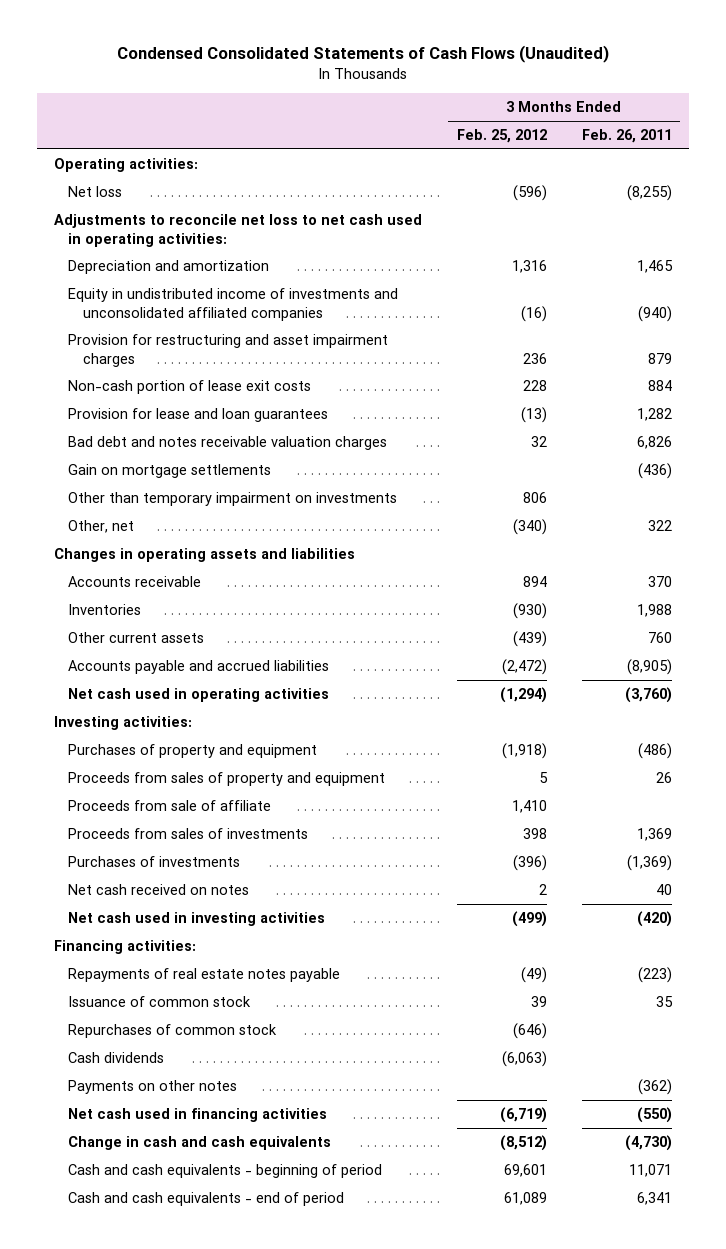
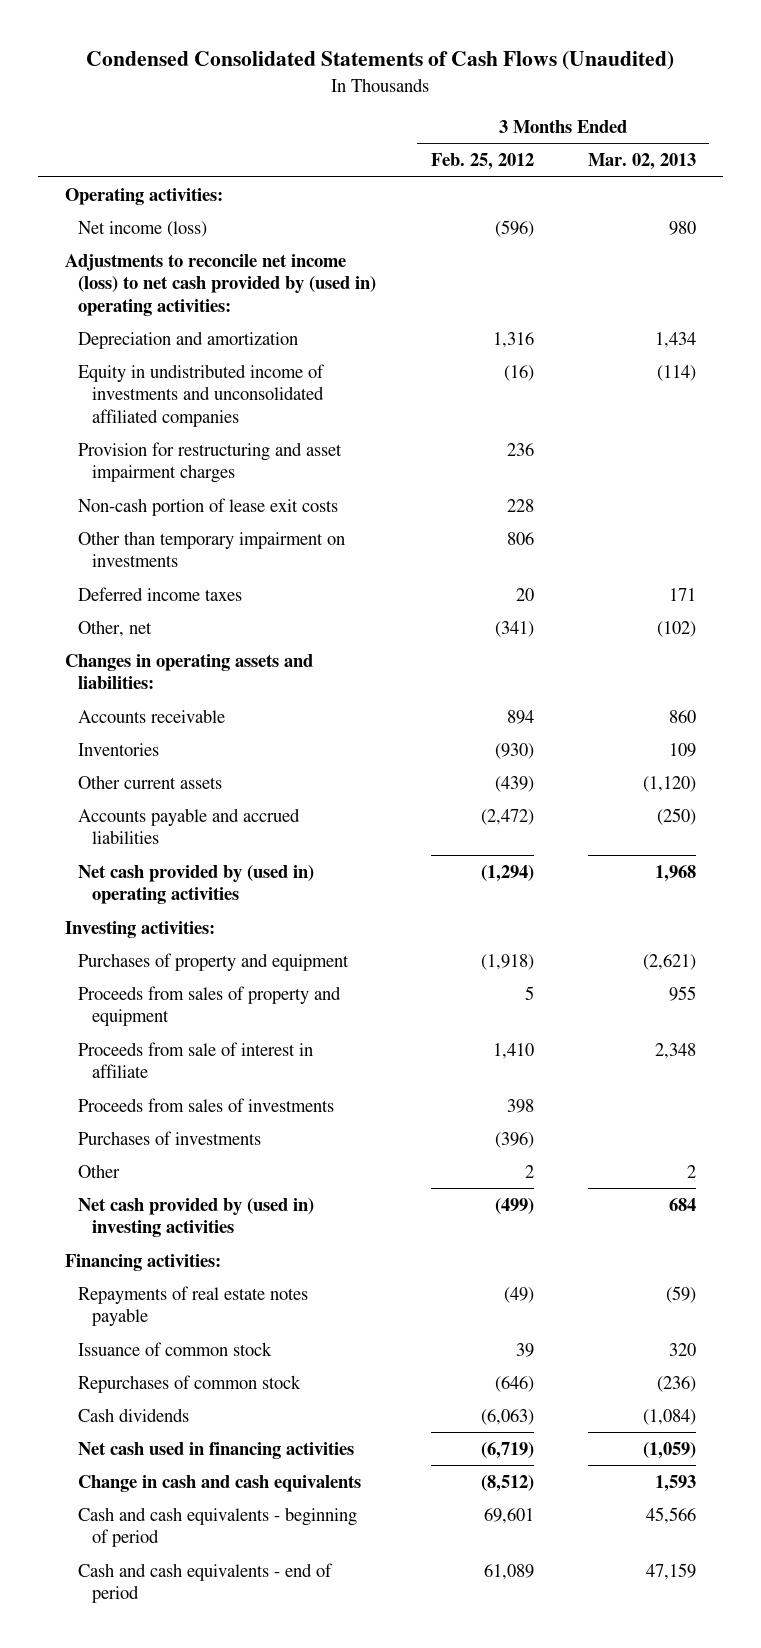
[581,129,672,144] Feb. 26, 2011 -> none
none -> [587,153,696,171] Mar. 02, 2013
[68,186,123,198] Net loss -> [78,220,208,237] Net income (loss)
[54,214,423,247] Adjustments to reconcile net loss to net cash used in operating activities: -> [64,253,377,317] Adjustments to reconcile net income (loss) to net cash provided by (used in) operating activities:
[68,408,329,423] Provision for lease and loan guarantees -> none
[68,436,388,451] Bad debt and notes receivable valuation charges -> none
[68,464,272,479] Gain on mortgage settlements -> none
none -> [78,586,243,601] Deferred income taxes
[512,519,547,536] (340) -> [494,620,534,637] (341)
[54,548,356,563] Changes in operating assets and liabilities -> [64,653,313,690] Changes in operating assets and liabilities:
[68,688,330,703] Net cash used in operating activities -> [78,864,315,905] Net cash provided by (used in) operating activities
[68,800,272,812] Proceeds from sale of affiliate -> [78,1041,314,1079] Proceeds from sale of interest in affiliate
[68,884,250,896] Net cash received on notes -> none
none -> [78,1163,121,1178] Other
[68,912,326,927] Net cash used in investing activities -> [78,1197,315,1238] Net cash provided by (used in) investing activities
[68,1080,238,1095] Payments on other notes -> none

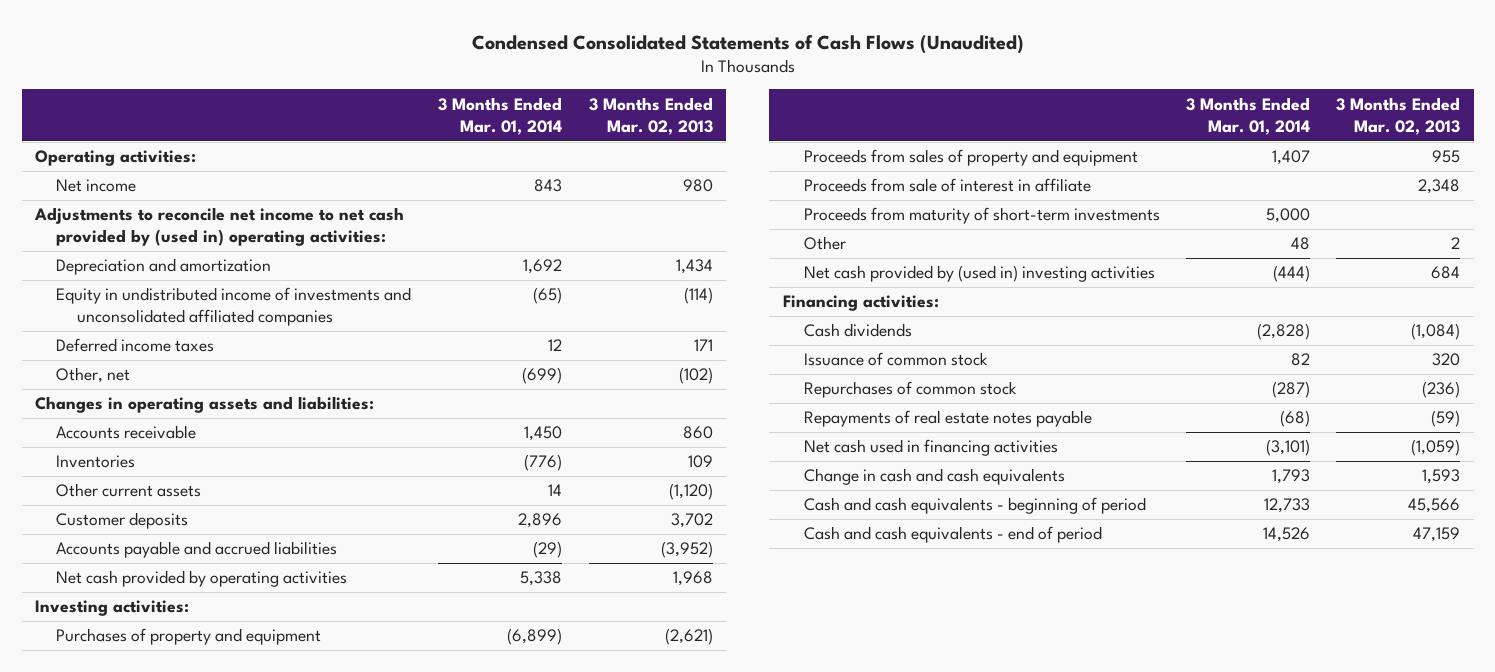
[430,153,534,171] Feb. 25, 2012 -> none
none -> [438,96,563,135] 3 Months Ended Mar. 01, 2014
[78,220,208,237] Net income (loss) -> [56,179,137,193] Net income
[64,253,377,317] Adjustments to reconcile net income (loss) to net cash provided by (used in) operating activities: -> [33,207,404,247] Adjustments to reconcile net income to net cash provided by (used in) operating activities:
[78,441,343,484] Provision for restructuring and asset impairment charges -> none
[78,497,339,516] Non-cash portion of lease exit costs -> none
[78,530,346,568] Other than temporary impairment on investments -> none
none -> [56,512,189,530] Customer deposits
[656,807,696,825] (250) -> [660,541,713,559] (3,952)
[78,864,315,905] Net cash provided by (used in) operating activities -> [56,570,348,588] Net cash provided by operating activities
[78,1130,262,1145] Purchases of investments -> none
[78,1097,335,1112] Proceeds from sales of investments -> [803,207,1160,225] Proceeds from maturity of short-term investments
[78,1407,190,1422] Cash dividends -> [803,323,912,338] Cash dividends
[78,1285,309,1327] Repayments of real estate notes payable -> [803,410,1092,428] Repayments of real estate notes payable

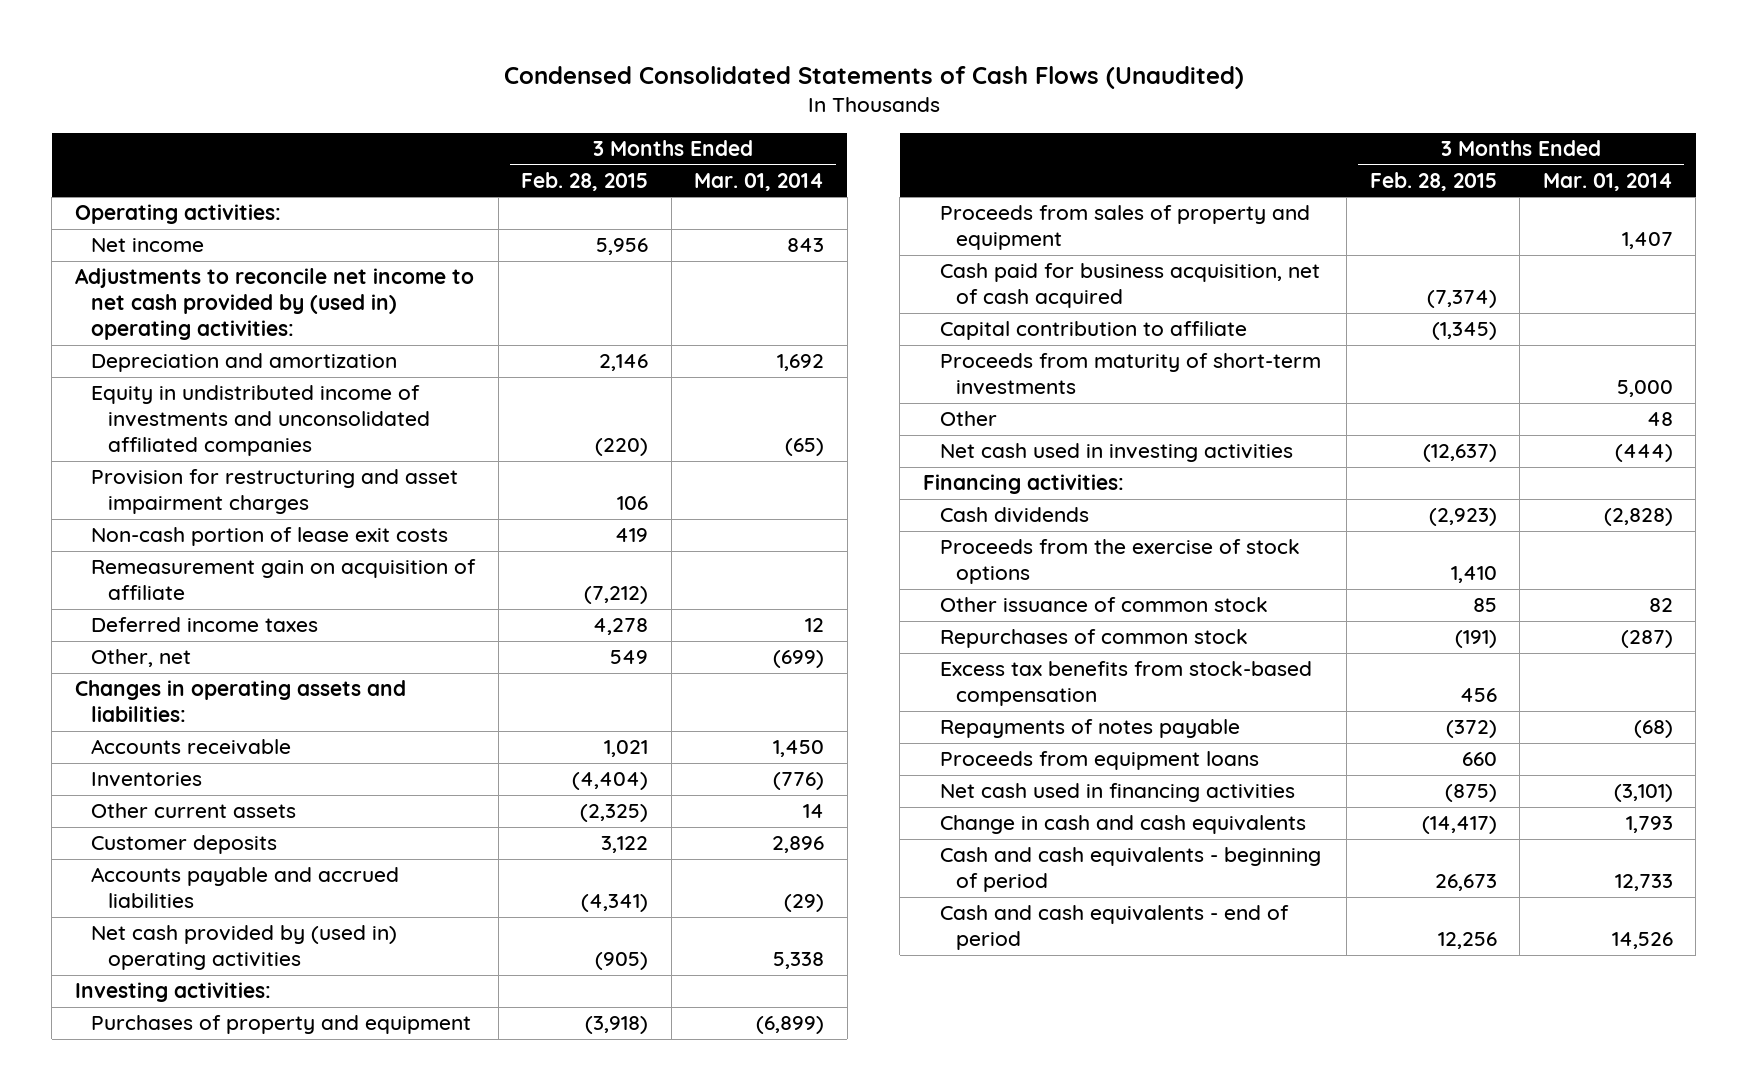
[588,96,713,135] 3 Months Ended Mar. 02, 2013 -> none
none -> [521,172,649,192] Feb. 28, 2015
none -> [91,469,459,515] Provision for restructuring and asset impairment charges
none -> [91,527,449,547] Non-cash portion of lease exit costs
none -> [91,559,477,601] Remeasurement gain on acquisition of affiliate
[56,570,348,588] Net cash provided by operating activities -> [91,925,398,971] Net cash provided by (used in) operating activities
[803,178,1091,193] Proceeds from sale of interest in affiliate -> none
none -> [939,263,1320,309] Cash paid for business acquisition, net of cash acquired
none -> [939,321,1247,341] Capital contribution to affiliate
[803,265,1155,283] Net cash provided by (used in) investing activities -> [939,443,1293,463] Net cash used in investing activities
none -> [939,539,1300,585] Proceeds from the exercise of stock options
[803,352,988,367] Issuance of common stock -> [939,597,1268,613] Other issuance of common stock
none -> [939,661,1312,707] Excess tax benefits from stock-based compensation
[803,410,1092,428] Repayments of real estate notes payable -> [939,719,1240,739] Repayments of notes payable
none -> [939,751,1259,771] Proceeds from equipment loans

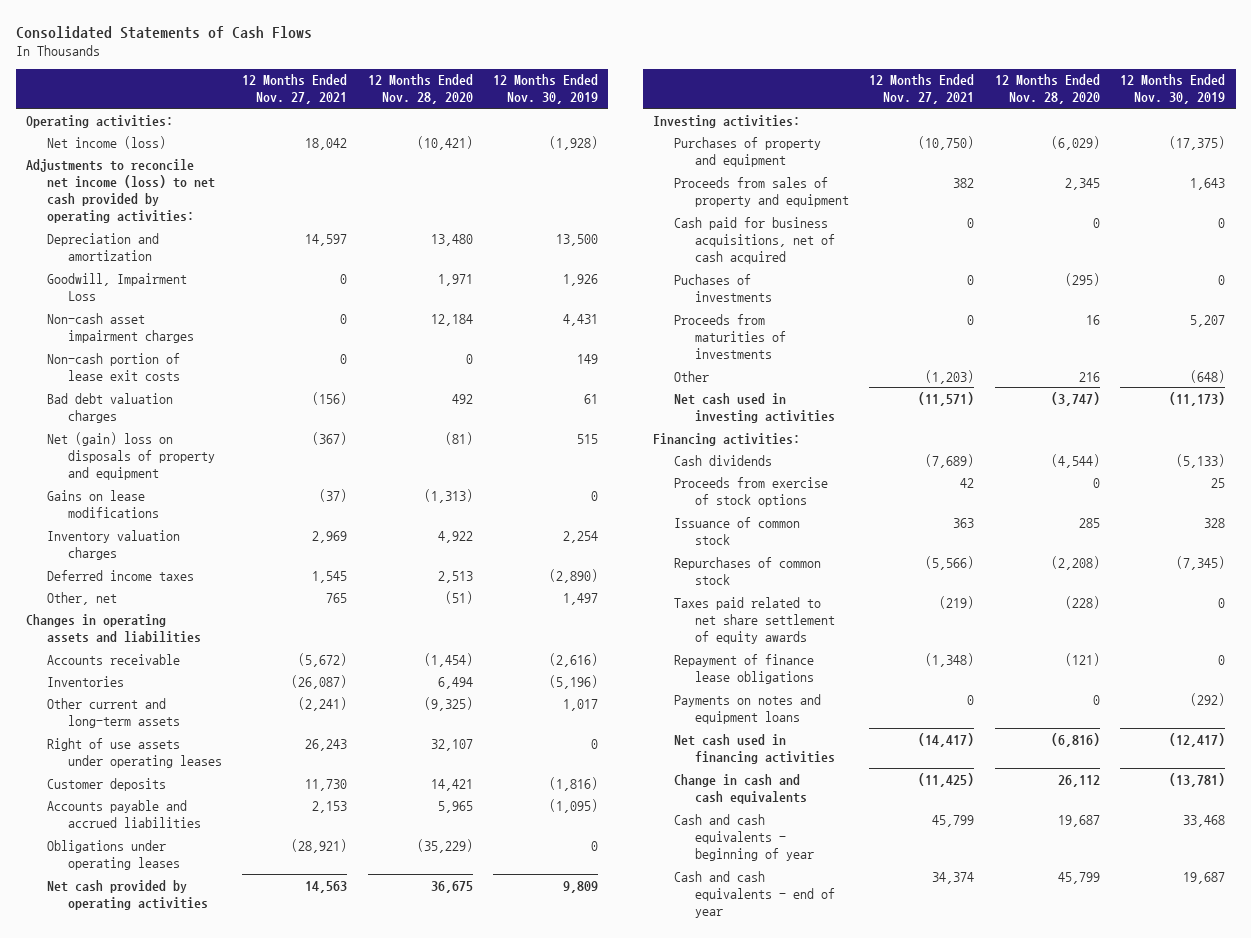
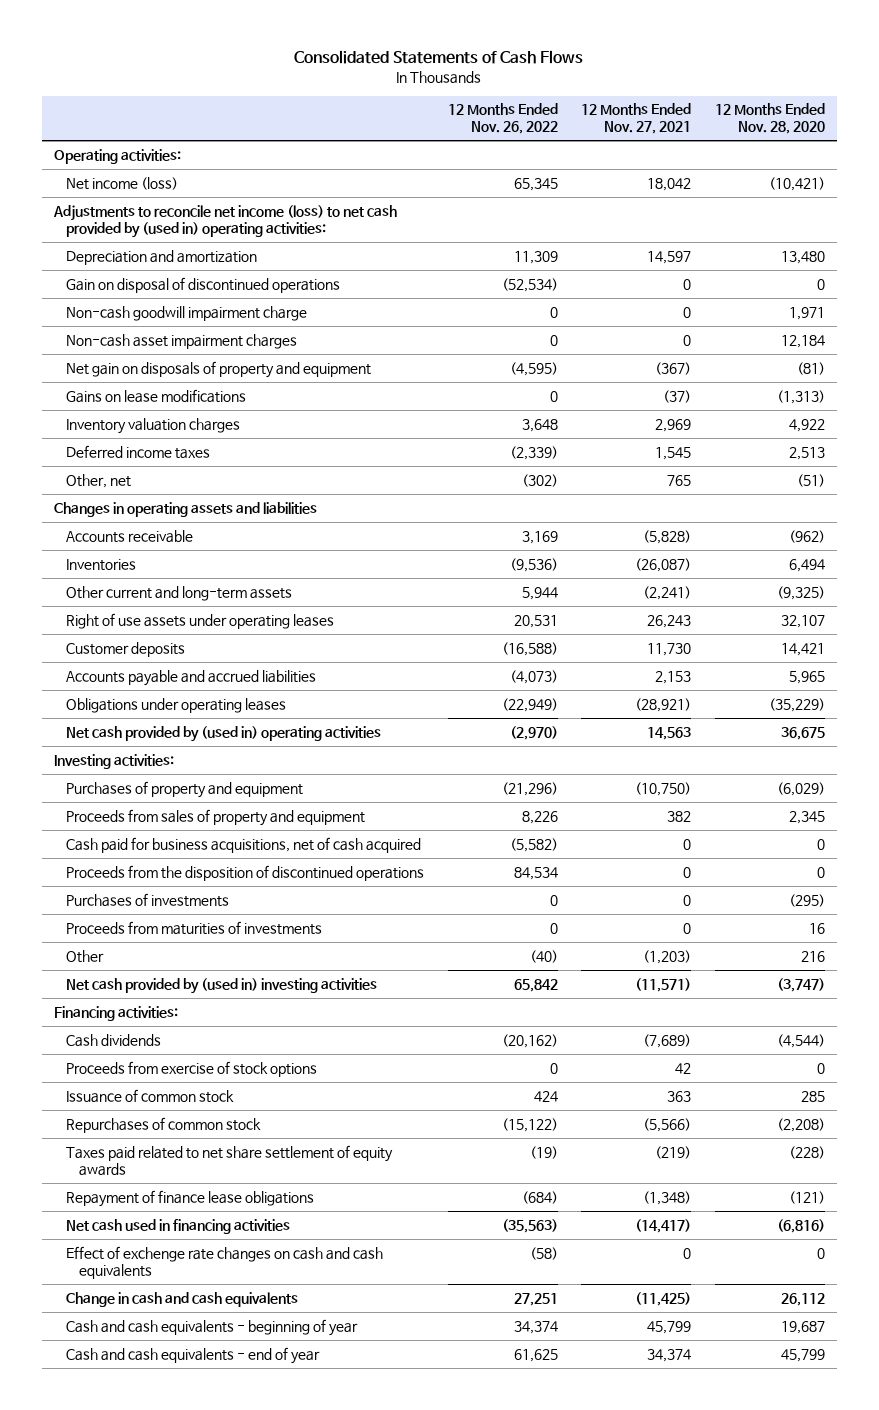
[493,74,599,105] 12 Months Ended Nov. 30, 2019 -> none
none -> [447,103,558,135] 12 Months Ended Nov. 26, 2022
[25,158,215,223] Adjustments to reconcile net income (loss) to net cash provided by operating activities: -> [52,204,397,238] Adjustments to reconcile net income (loss) to net cash provided by (used in) operating activities:
none -> [66,276,341,293] Gain on disposal of discontinued operations
[46,272,187,301] Goodwill, Impairment Loss -> [66,305,308,321] Non-cash goodwill impairment charge
[46,352,180,381] Non-cash portion of lease exit costs -> none
[46,392,173,423] Bad debt valuation charges -> none
[46,431,215,480] Net (gain) loss on disposals of property and equipment -> [66,360,372,378] Net gain on disposals of property and equipment
[298,652,348,667] (5,672) -> [643,529,692,544] (5,828)
[423,652,473,667] (1,454) -> [789,529,826,543] (962)
[46,879,208,910] Net cash provided by operating activities -> [66,725,382,742] Net cash provided by (used in) operating activities
none -> [66,864,425,881] Proceeds from the disposition of discontinued operations
[673,273,772,302] Puchases of investments -> [66,892,230,907] Purchases of investments
[673,392,835,423] Net cash used in investing activities -> [66,977,378,994] Net cash provided by (used in) investing activities
[673,693,821,724] Payments on notes and equipment loans -> none
none -> [66,1245,384,1279] Effect of exchenge rate changes on cash and cash equivalents

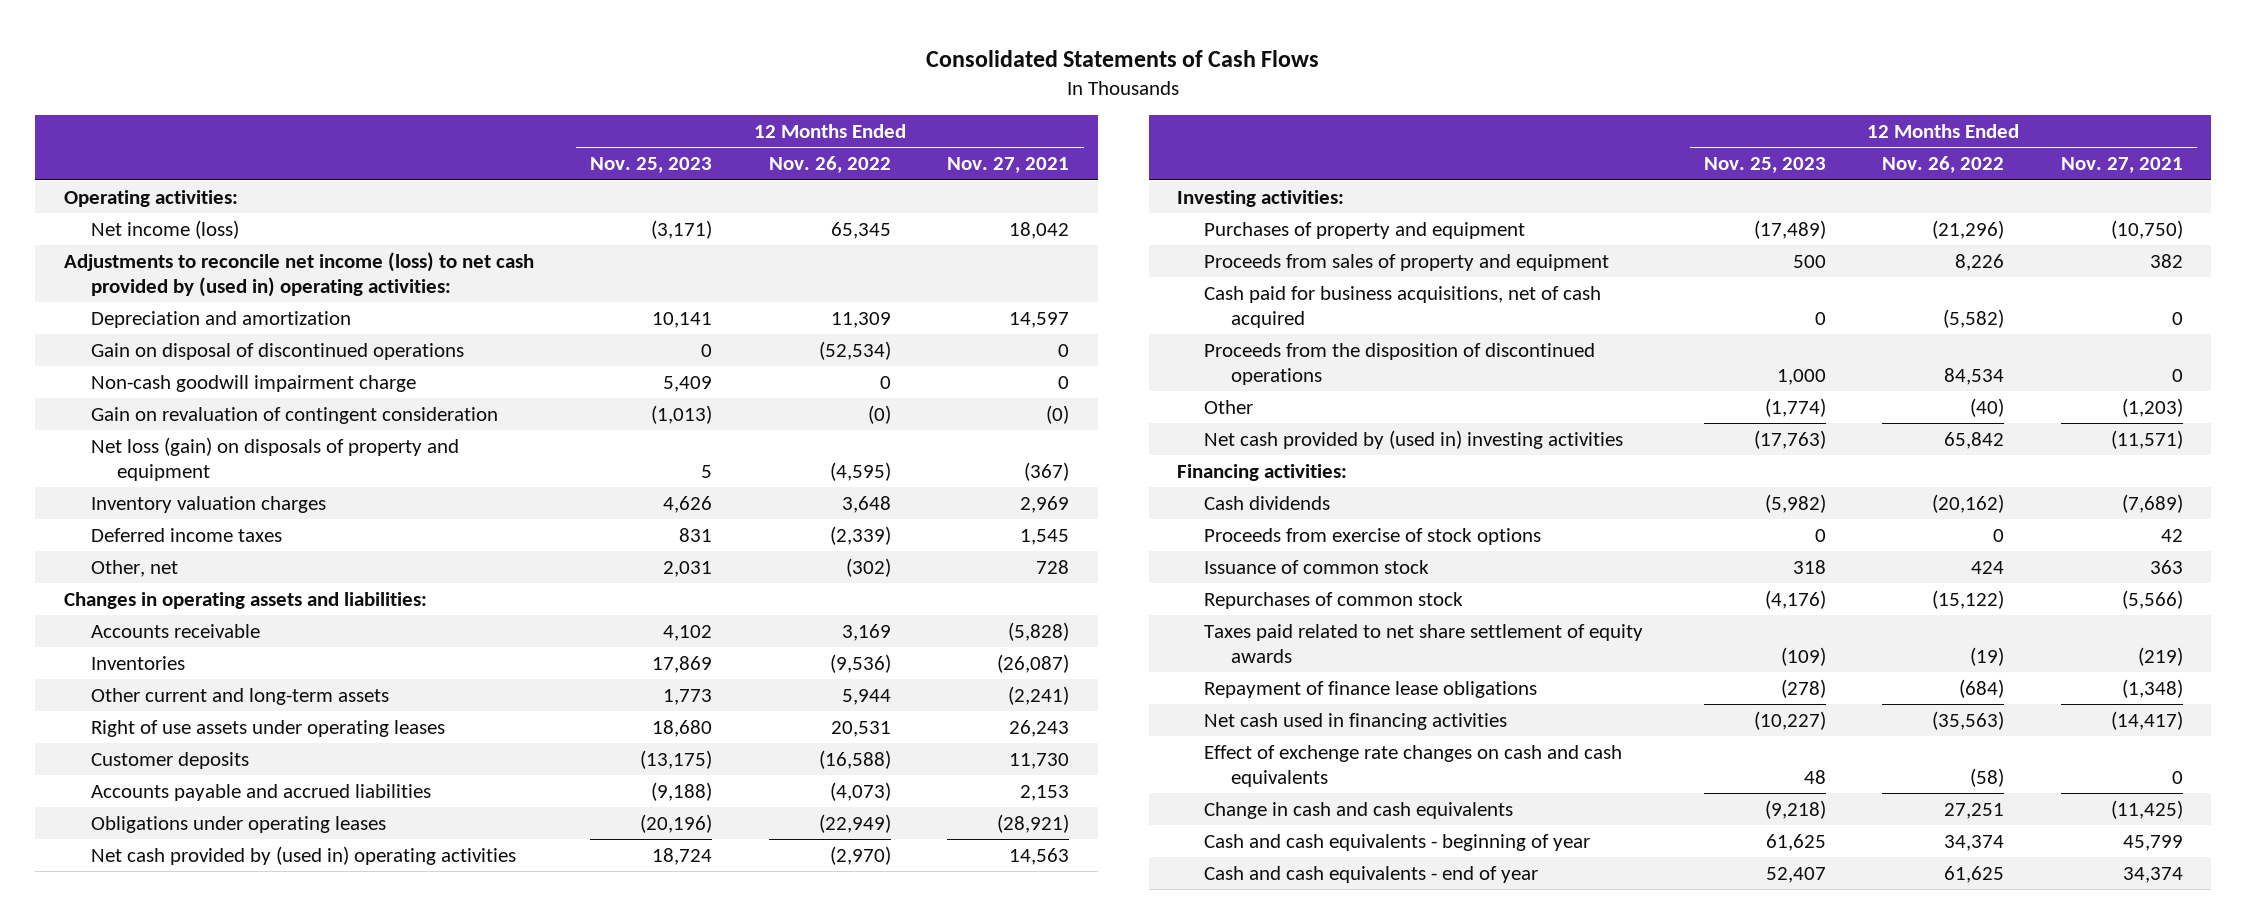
[715,103,826,135] 12 Months Ended Nov. 28, 2020 -> none
none -> [590,157,713,174] Nov. 25, 2023
[66,333,298,349] Non-cash asset impairment charges -> none
[66,388,247,403] Gains on lease modifications -> none
none -> [90,406,498,424] Gain on revaluation of contingent consideration
[66,360,372,378] Net gain on disposals of property and equipment -> [90,436,459,481] Net loss (gain) on disposals of property and equipment
[667,474,692,486] 765 -> [1036,559,1070,574] 728
[53,501,317,517] Changes in operating assets and liabilities -> [63,591,427,609] Changes in operating assets and liabilities:
[66,892,230,907] Purchases of investments -> none
[66,920,323,935] Proceeds from maturities of investments -> none

